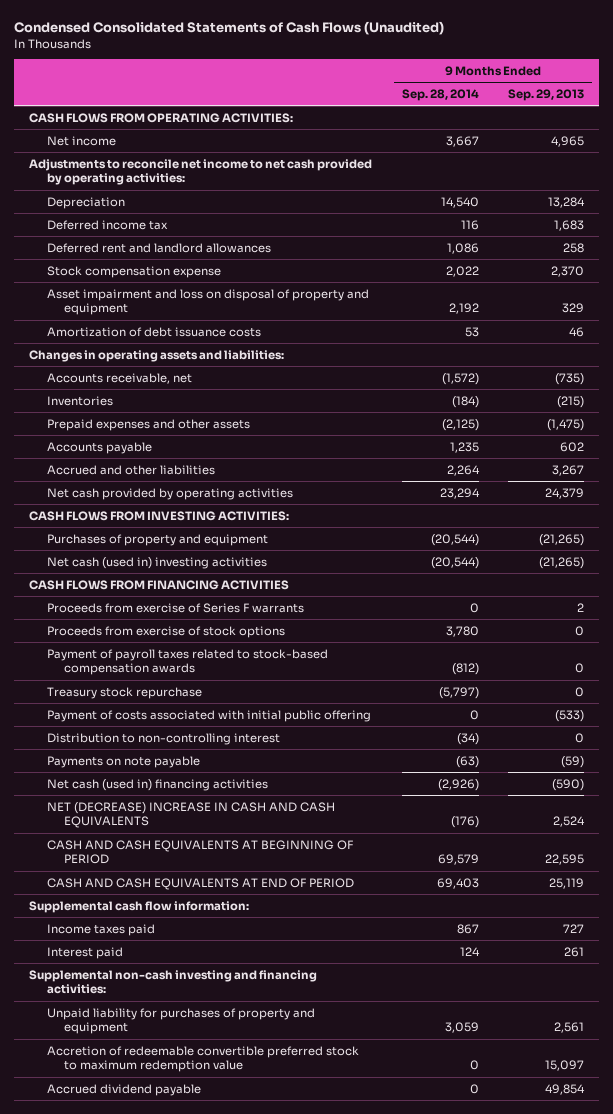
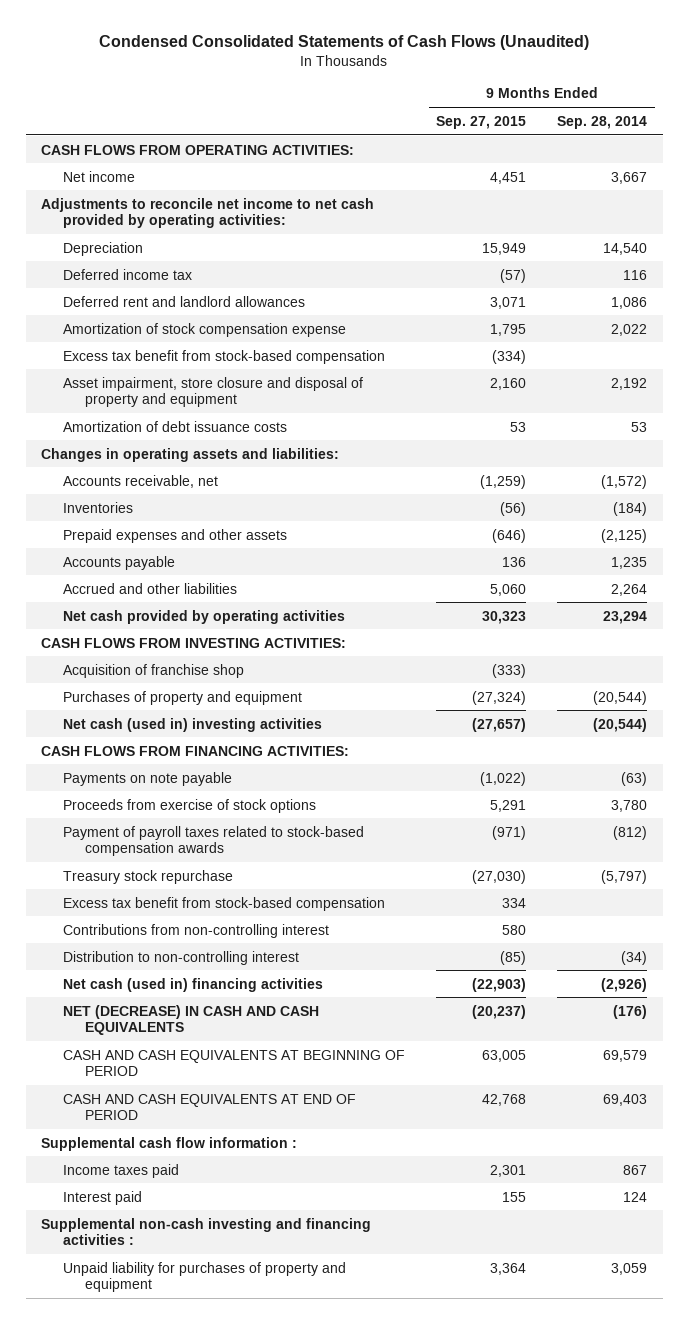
[508,88,585,101] Sep. 29, 2013 -> none
none -> [436,115,527,129] Sep. 27, 2015
[46,265,221,278] Stock compensation expense -> [63,322,347,337] Amortization of stock compensation expense
none -> [63,349,386,364] Excess tax benefit from stock-based compensation
[46,288,369,316] Asset impairment and loss on disposal of property and equipment -> [63,376,364,408] Asset impairment, store closure and disposal of property and equipment
none -> [63,663,245,678] Acquisition of franchise shop
[46,602,304,613] Proceeds from exercise of Series F warrants -> none
[29,579,290,590] CASH FLOWS FROM FINANCING ACTIVITIES -> [41,745,350,756] CASH FLOWS FROM FINANCING ACTIVITIES:
[46,755,200,768] Payments on note payable -> [63,771,233,786] Payments on note payable
[46,709,371,722] Payment of costs associated with initial public offering -> none
none -> [63,896,386,911] Excess tax benefit from stock-based compensation
none -> [63,923,330,938] Contributions from non-controlling interest
[46,801,335,829] NET (DECREASE) INCREASE IN CASH AND CASH EQUIVALENTS -> [63,1004,320,1036] NET (DECREASE) IN CASH AND CASH EQUIVALENTS
[29,900,250,913] Supplemental cash flow information: -> [41,1136,298,1151] Supplemental cash flow information :
[29,969,318,995] Supplemental non-cash investing and financing activities: -> [41,1217,372,1246] Supplemental non-cash investing and financing activities :
[46,1045,359,1073] Accretion of redeemable convertible preferred stock to maximum redemption value -> none
[46,1083,201,1096] Accrued dividend payable -> none

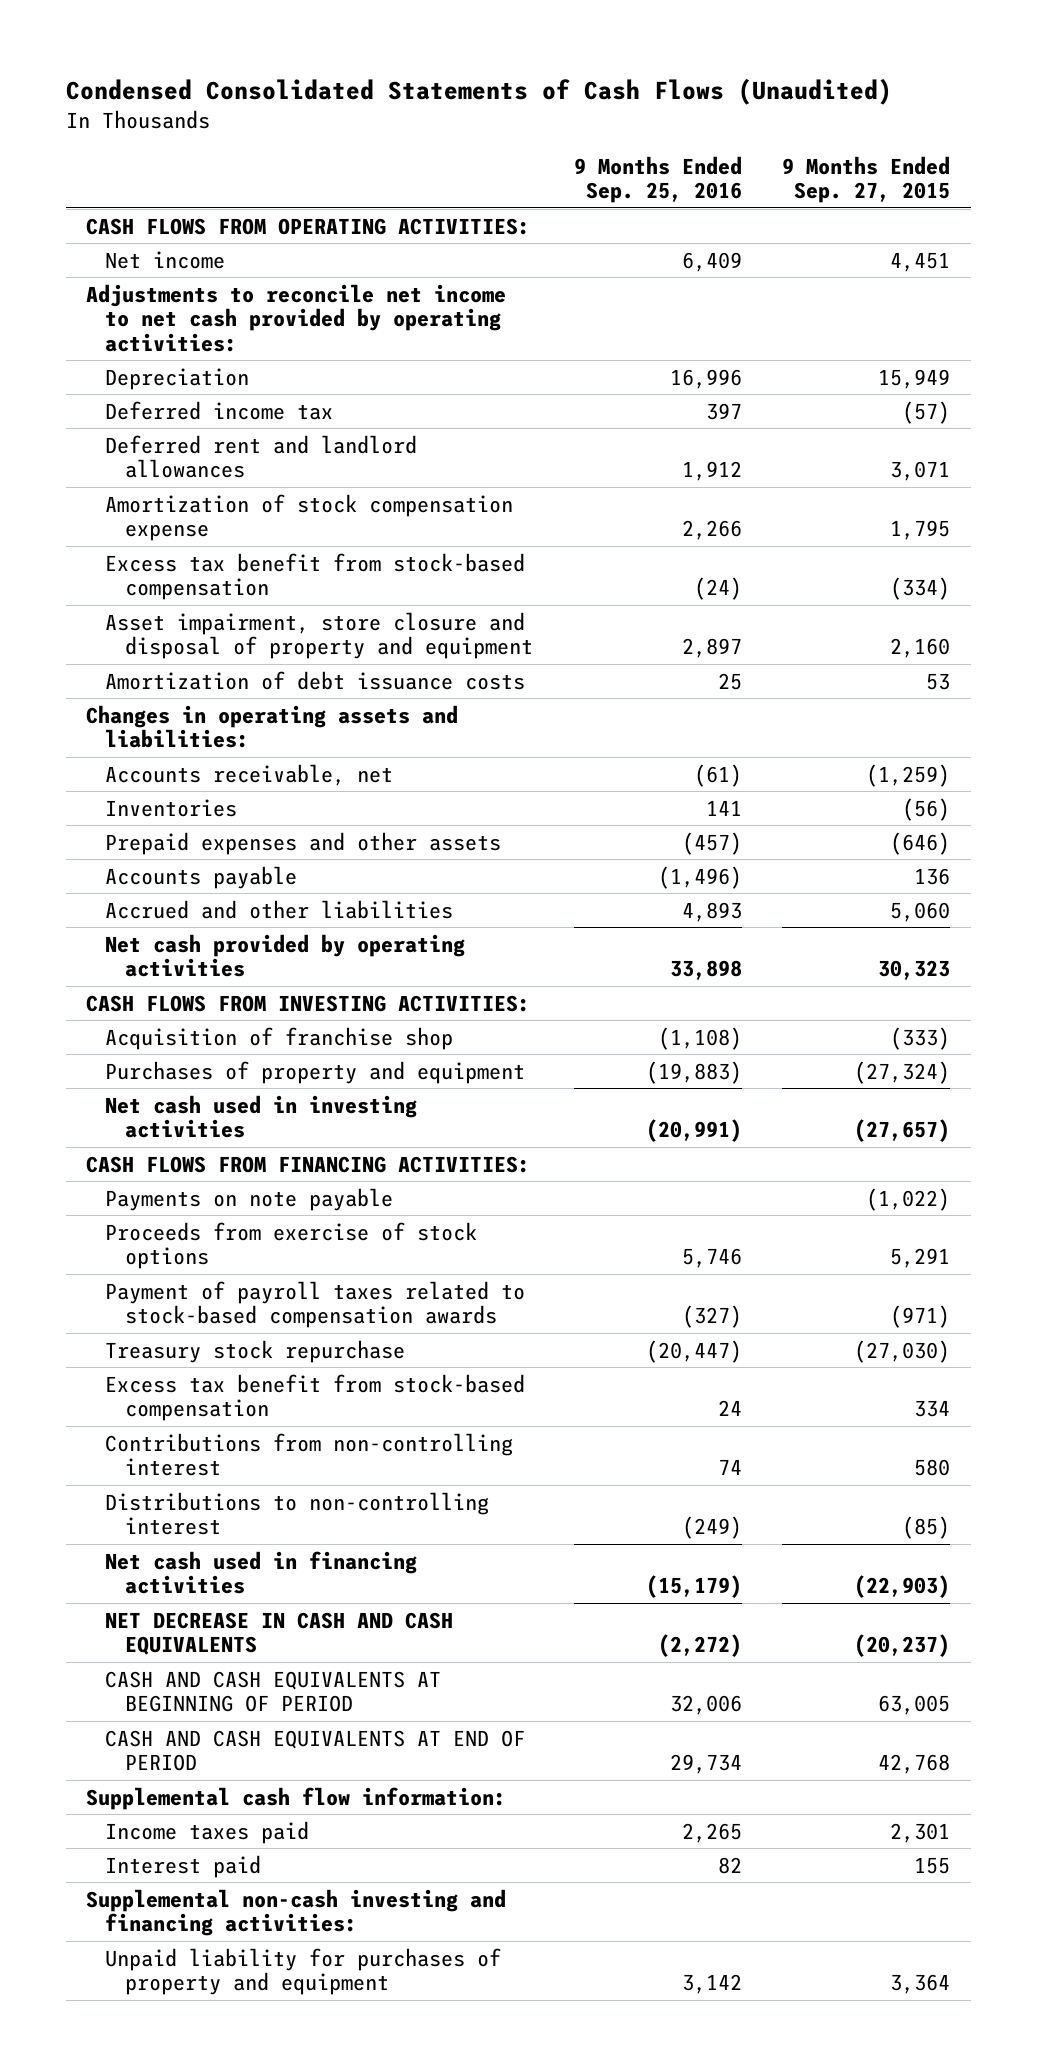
[557,115,648,129] Sep. 28, 2014 -> none
none -> [573,155,742,204] 9 Months Ended Sep. 25, 2016
[63,717,323,732] Net cash (used in) investing activities -> [105,1094,418,1139] Net cash used in investing activities
[63,950,300,965] Distribution to non-controlling interest -> [105,1491,490,1536] Distributions to non-controlling interest
[63,977,324,992] Net cash (used in) financing activities -> [105,1550,418,1595] Net cash used in financing activities
[63,1004,320,1036] NET (DECREASE) IN CASH AND CASH EQUIVALENTS -> [105,1611,454,1656] NET DECREASE IN CASH AND CASH EQUIVALENTS
[41,1136,298,1151] Supplemental cash flow information : -> [86,1786,507,1810] Supplemental cash flow information:
[41,1217,372,1246] Supplemental non-cash investing and financing activities : -> [86,1888,507,1937] Supplemental non-cash investing and financing activities:

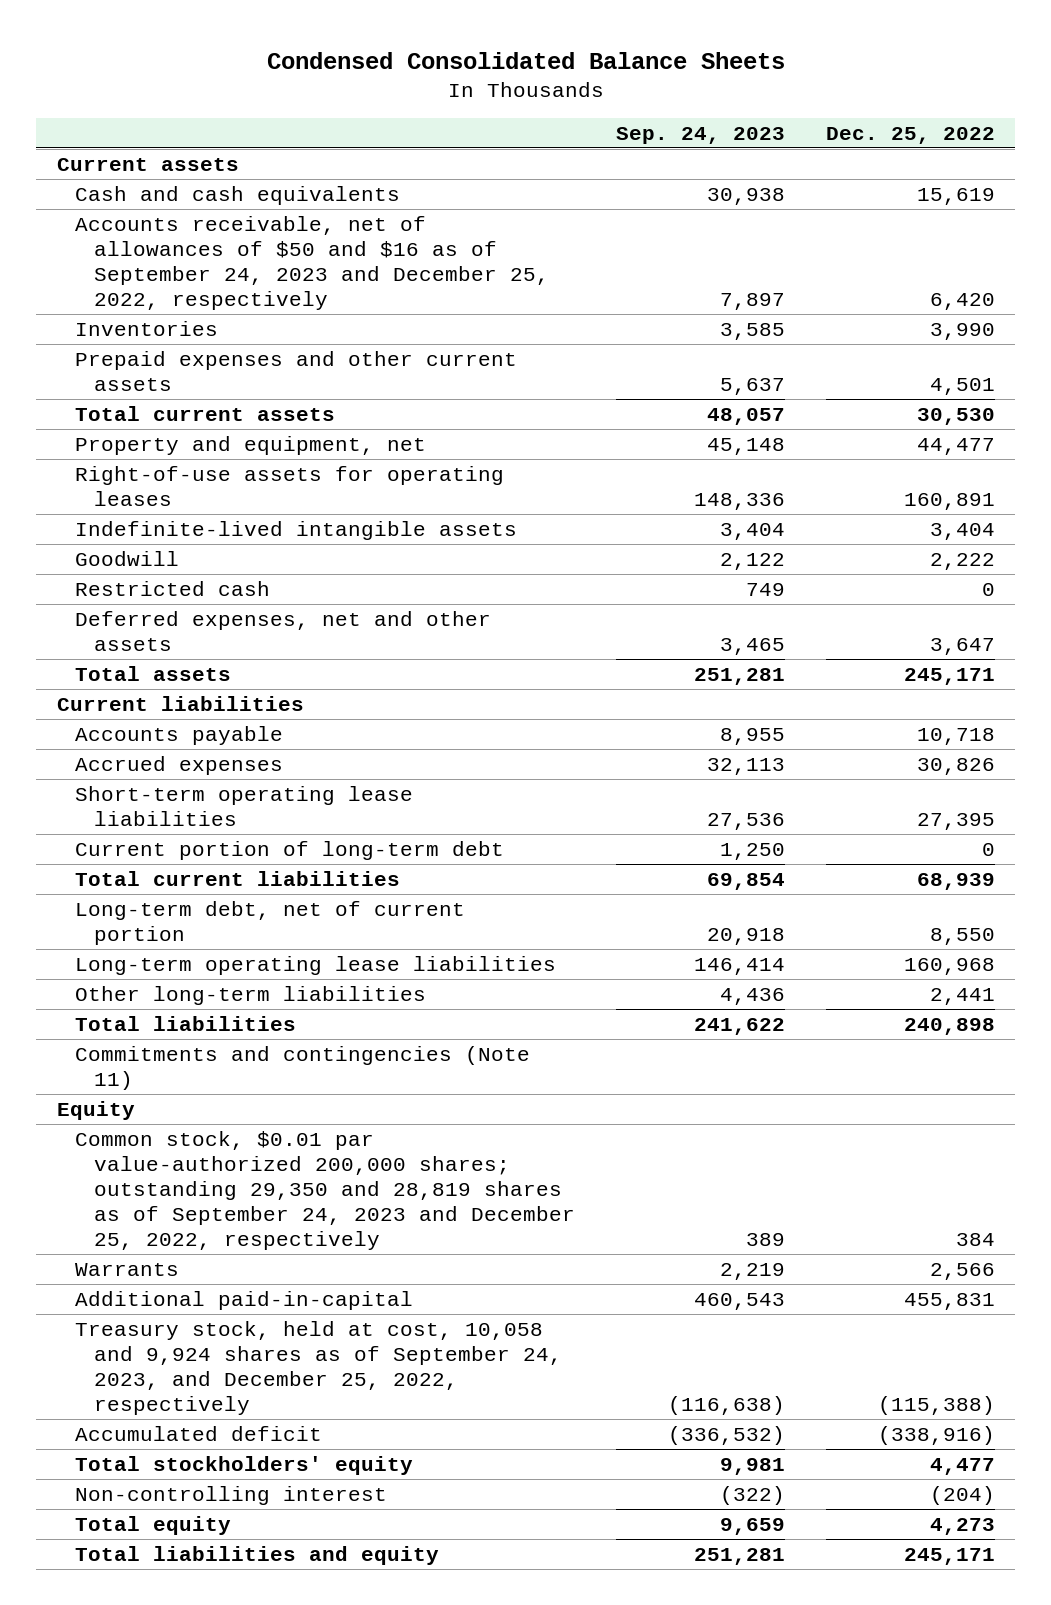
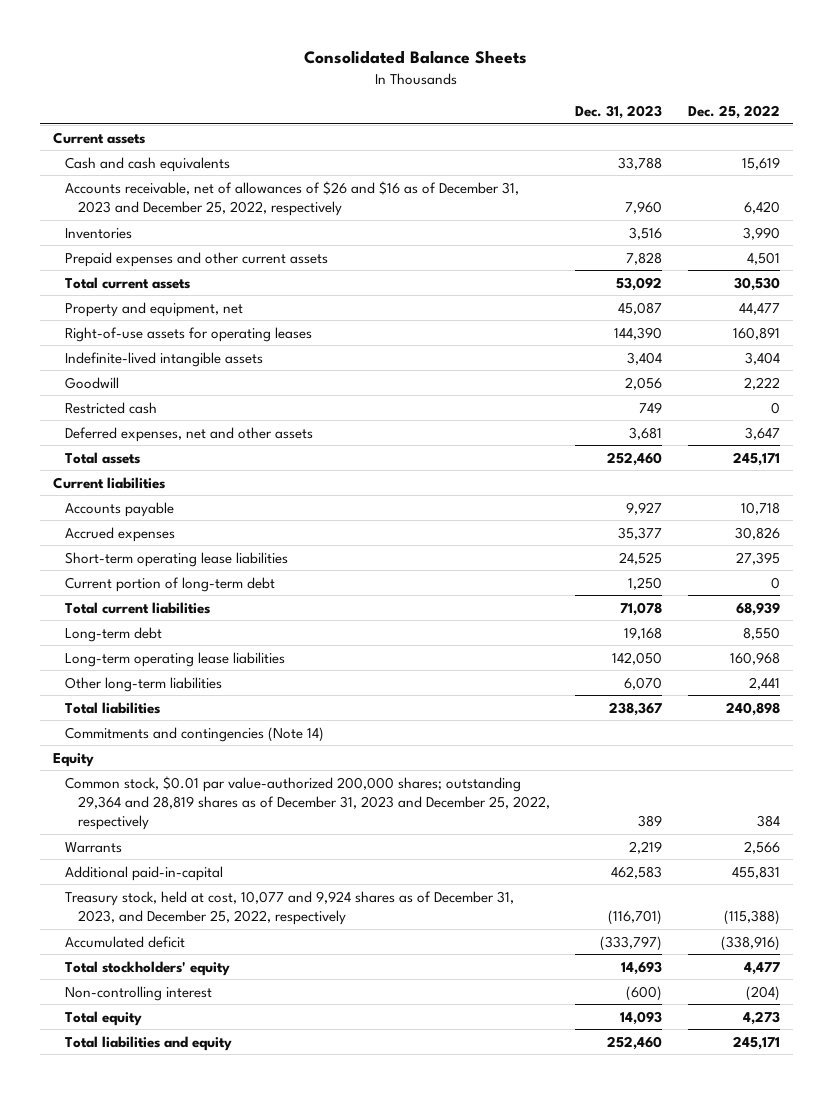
[266,51,785,69] Condensed Consolidated Balance Sheets -> [304,50,528,65] Consolidated Balance Sheets
[615,126,785,144] Sep. 24, 2023 -> none
none -> [575,105,663,120] Dec. 31, 2023
[75,216,549,311] Accounts receivable, net of allowances of $50 and $16 as of September 24, 2023 and December 25, 2022, respectively -> [65,180,520,216] Accounts receivable, net of allowances of $26 and $16 as of December 31, 2023 and December 25, 2022, respectively
[75,901,466,946] Long-term debt, net of current portion -> [65,626,163,642] Long-term debt
[75,1046,531,1091] Commitments and contingencies (Note 11) -> [65,726,325,742] Commitments and contingencies (Note 14)
[75,1131,575,1251] Common stock, $0.01 par value-authorized 200,000 shares; outstanding 29,350 and 28,819 shares as of September 24, 2023 and December 25, 2022, respectively -> [65,775,550,831] Common stock, $0.01 par value-authorized 200,000 shares; outstanding 29,364 and 28,819 shares as of December 31, 2023 and December 25, 2022, respectively
[75,1321,562,1416] Treasury stock, held at cost, 10,058 and 9,924 shares as of September 24, 2023, and December 25, 2022, respectively -> [65,890,515,925] Treasury stock, held at cost, 10,077 and 9,924 shares as of December 31, 2023, and December 25, 2022, respectively

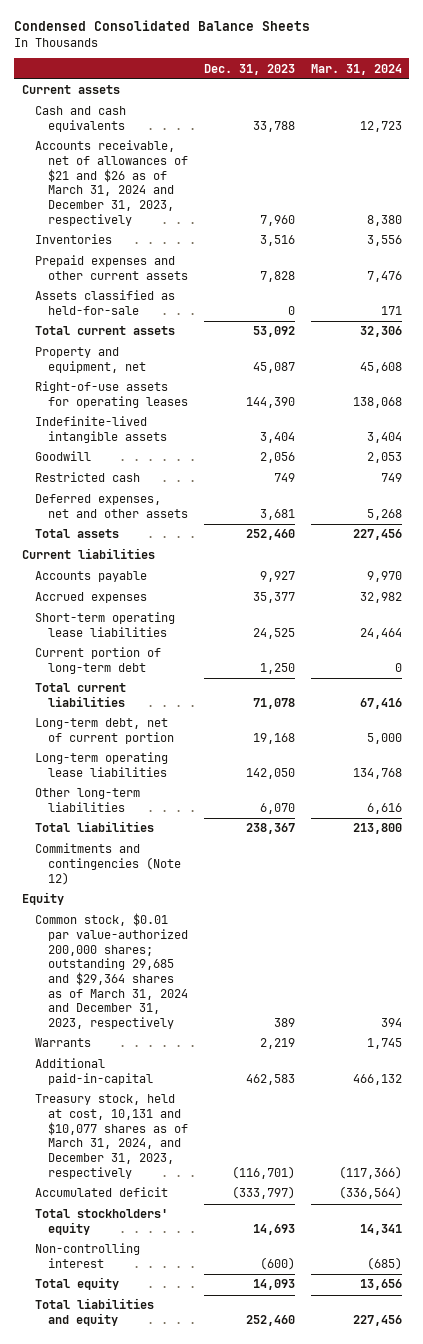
[304,50,528,65] Consolidated Balance Sheets -> [13,20,310,32] Condensed Consolidated Balance Sheets
[687,105,780,120] Dec. 25, 2022 -> none
none -> [310,63,402,75] Mar. 31, 2024
[65,180,520,216] Accounts receivable, net of allowances of $26 and $16 as of December 31, 2023 and December 25, 2022, respectively -> [34,140,189,226] Accounts receivable, net of allowances of $21 and $26 as of March 31, 2024 and December 31, 2023, respectively
none -> [34,290,175,316] Assets classified as held-for-sale
[65,626,163,642] Long-term debt -> [34,718,175,745] Long-term debt, net of current portion
[65,726,325,742] Commitments and contingencies (Note 14) -> [34,843,182,885] Commitments and contingencies (Note 12)
[65,775,550,831] Common stock, $0.01 par value-authorized 200,000 shares; outstanding 29,364 and 28,819 shares as of December 31, 2023 and December 25, 2022, respectively -> [34,913,189,1030] Common stock, $0.01 par value-authorized 200,000 shares; outstanding 29,685 and $29,364 shares as of March 31, 2024 and December 31, 2023, respectively
[65,890,515,925] Treasury stock, held at cost, 10,077 and 9,924 shares as of December 31, 2023, and December 25, 2022, respectively -> [34,1094,189,1179] Treasury stock, held at cost, 10,131 and $10,077 shares as of March 31, 2024, and December 31, 2023, respectively

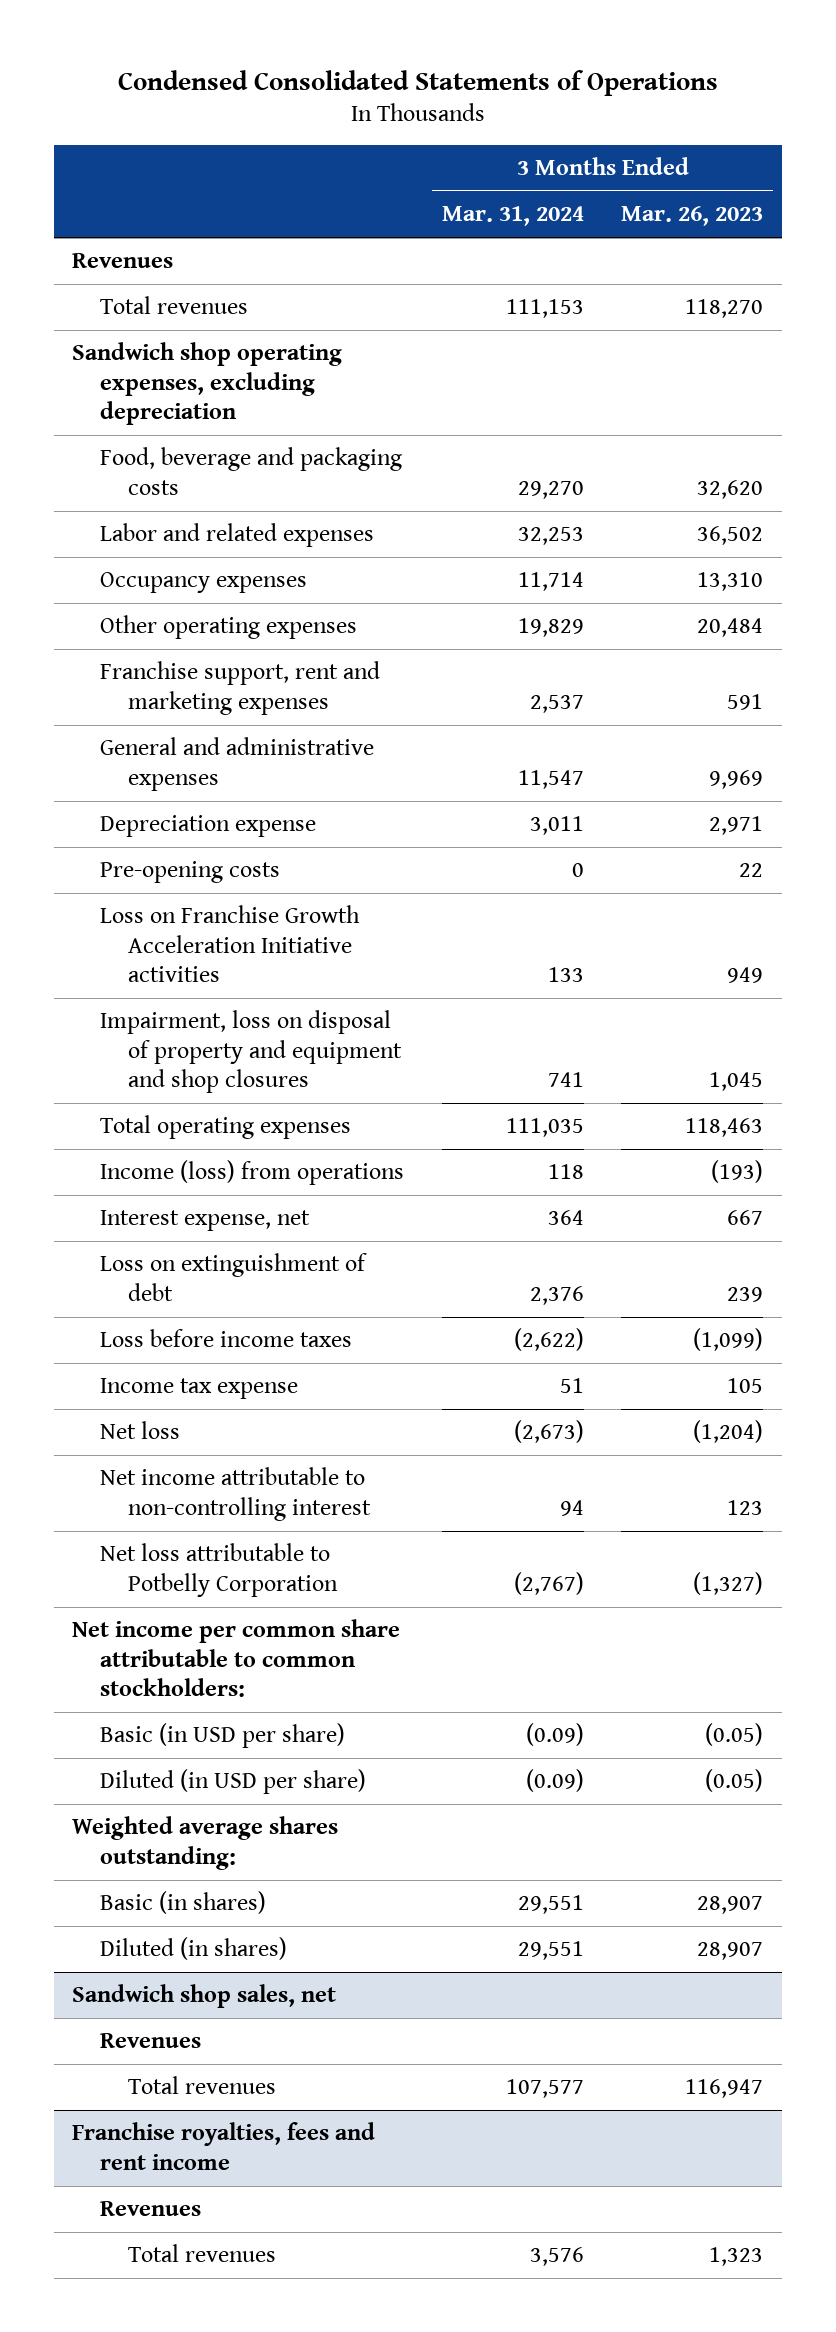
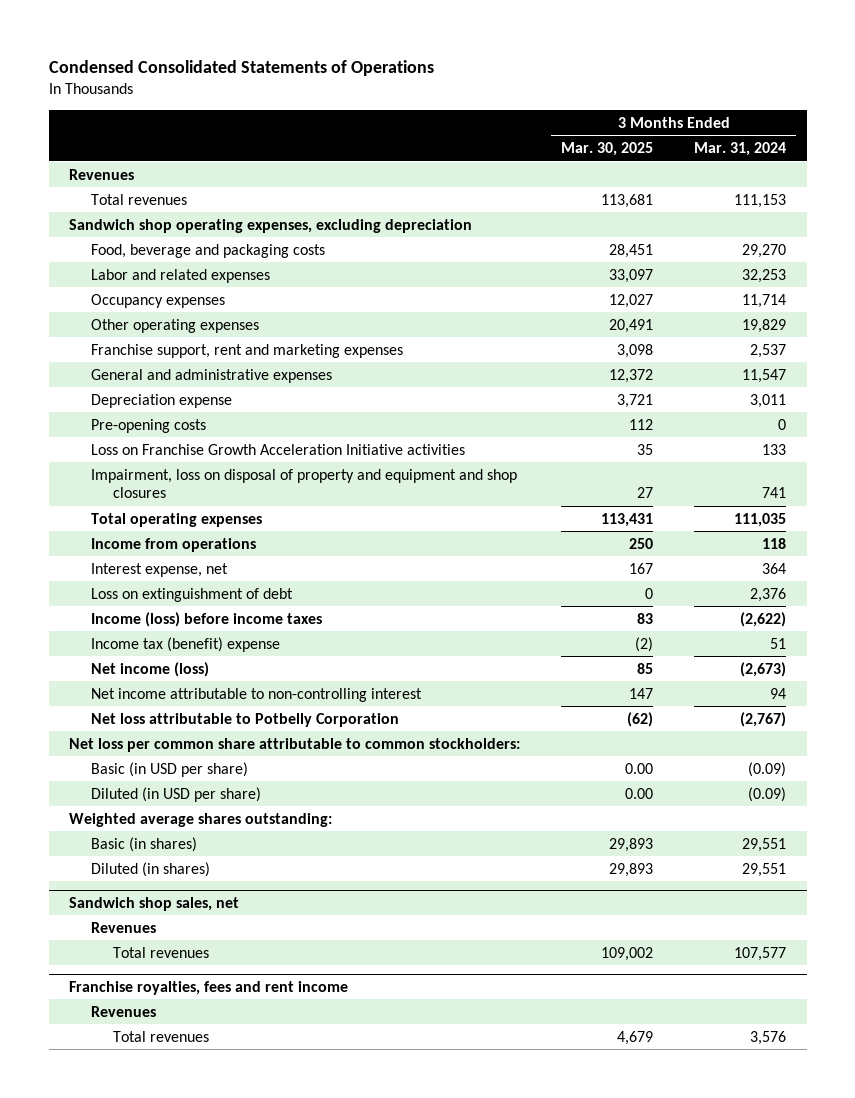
[621,206,764,227] Mar. 26, 2023 -> none
none -> [561,142,654,157] Mar. 30, 2025
[100,1160,405,1186] Income (loss) from operations -> [91,537,257,552] Income from operations
[100,1329,353,1348] Loss before income taxes -> [91,611,323,627] Income (loss) before income taxes
[100,1378,299,1400] Income tax expense -> [91,636,281,652] Income tax (benefit) expense
[100,1421,181,1440] Net loss -> [91,661,210,677] Net income (loss)
[72,1619,401,1697] Net income per common share attributable to common stockholders: -> [69,737,521,752] Net loss per common share attributable to common stockholders:

